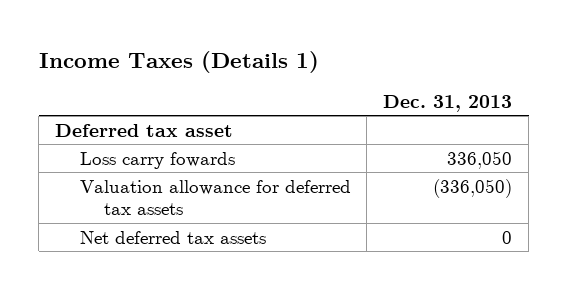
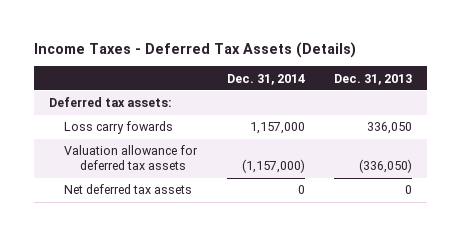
[38,51,319,74] Income Taxes (Details 1) -> [33,41,356,58] Income Taxes - Deferred Tax Assets (Details)
none -> [226,73,305,85] Dec. 31, 2014
[54,123,233,137] Deferred tax asset -> [48,97,172,108] Deferred tax assets:

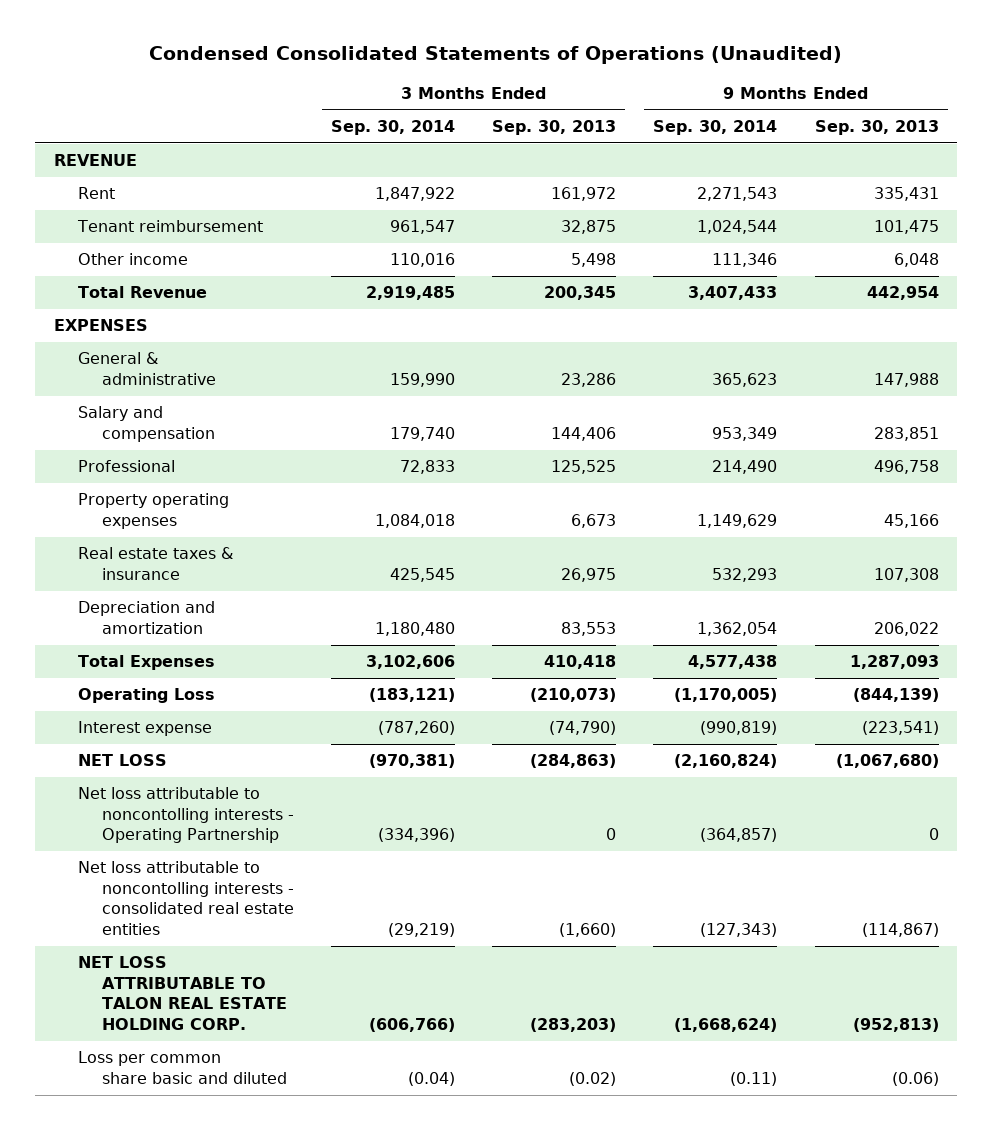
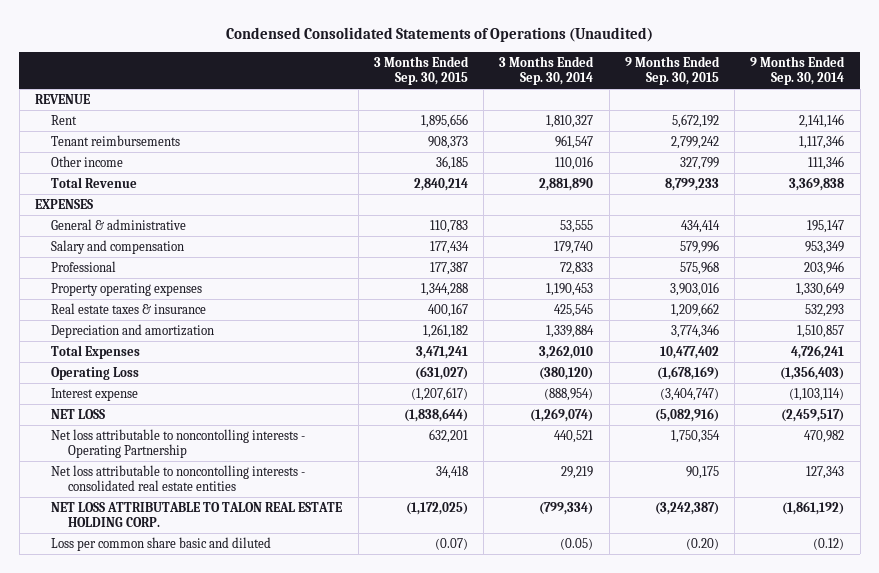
[492,119,617,135] Sep. 30, 2013 -> none
[814,119,939,135] Sep. 30, 2013 -> none
none -> [373,56,469,86] 3 Months Ended Sep. 30, 2015
none -> [624,56,720,86] 9 Months Ended Sep. 30, 2015
[375,187,456,202] 1,847,922 -> [546,114,594,128] 1,810,327
[697,187,778,202] 2,271,543 -> [799,113,845,128] 2,141,146
[76,220,263,233] Tenant reimbursement -> [51,134,181,146] Tenant reimbursements
[697,220,778,235] 1,024,544 -> [799,134,845,149] 1,117,346
[366,286,456,301] 2,919,485 -> [539,177,594,191] 2,881,890
[688,286,778,301] 3,407,433 -> [789,176,845,191] 3,369,838
[390,372,456,387] 159,990 -> [560,219,594,233] 53,555
[712,372,778,387] 365,623 -> [807,219,845,233] 195,147
[712,460,778,475] 214,490 -> [804,260,845,275] 203,946
[375,513,456,528] 1,084,018 -> [546,282,594,296] 1,190,453
[697,513,778,528] 1,149,629 -> [796,281,845,296] 1,330,649
[375,621,456,636] 1,180,480 -> [546,324,595,338] 1,339,884
[697,621,778,636] 1,362,054 -> [797,324,845,338] 1,510,857
[366,655,456,670] 3,102,606 -> [539,344,594,359] 3,262,010
[688,655,778,670] 4,577,438 -> [791,344,845,359] 4,726,241
[369,688,456,703] (183,121) -> [539,366,594,380] (380,120)
[674,688,778,703] (1,170,005) -> [780,365,845,380] (1,356,403)
[378,721,456,736] (787,260) -> [544,387,594,401] (888,954)
[700,721,778,736] (990,819) -> [789,387,845,401] (1,103,114)
[369,754,456,769] (970,381) -> [530,407,594,422] (1,269,074)
[674,754,778,769] (2,160,824) -> [781,408,845,422] (2,459,517)
[378,828,456,843] (334,396) -> [554,429,594,443] 440,521
[700,828,778,843] (364,857) -> [804,429,845,443] 470,982
[388,922,456,937] (29,219) -> [561,465,594,479] 29,219
[700,922,778,937] (127,343) -> [806,465,845,479] 127,343
[369,1017,456,1032] (606,766) -> [539,501,594,515] (799,334)
[674,1017,778,1032] (1,668,624) -> [782,500,845,515] (1,861,192)
[408,1071,456,1086] (0.04) -> [560,537,594,550] (0.05)
[730,1071,778,1086] (0.11) -> [813,537,845,550] (0.12)

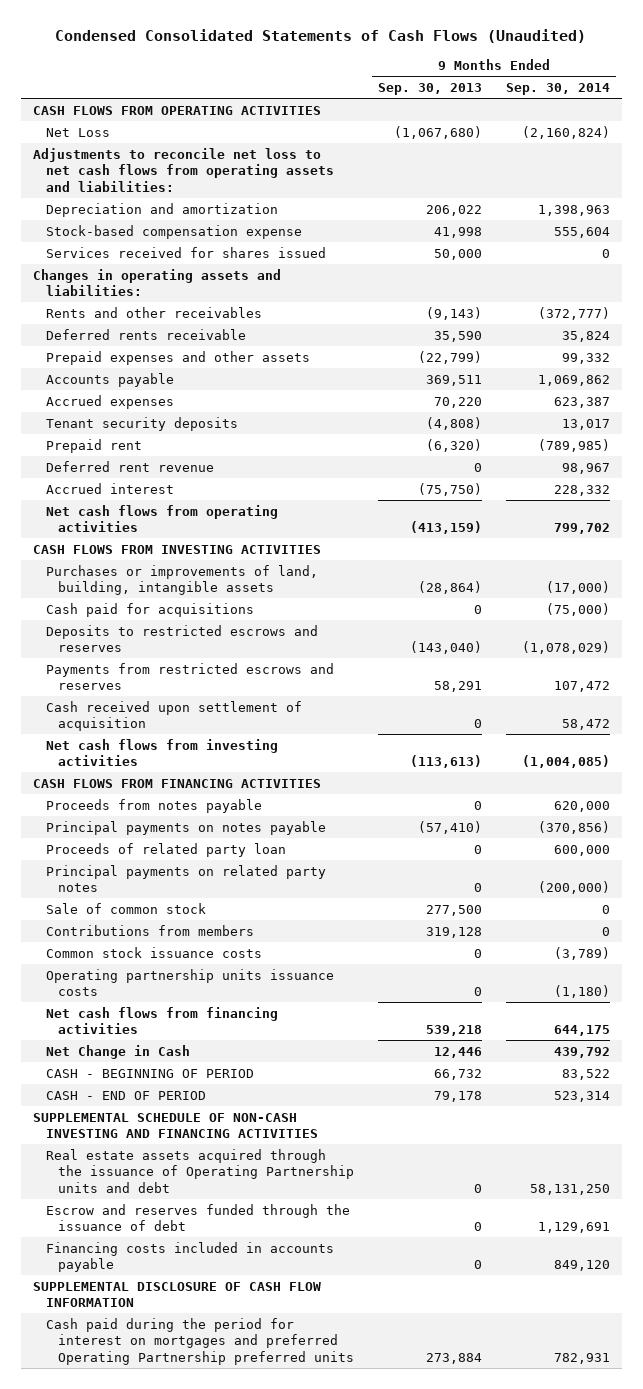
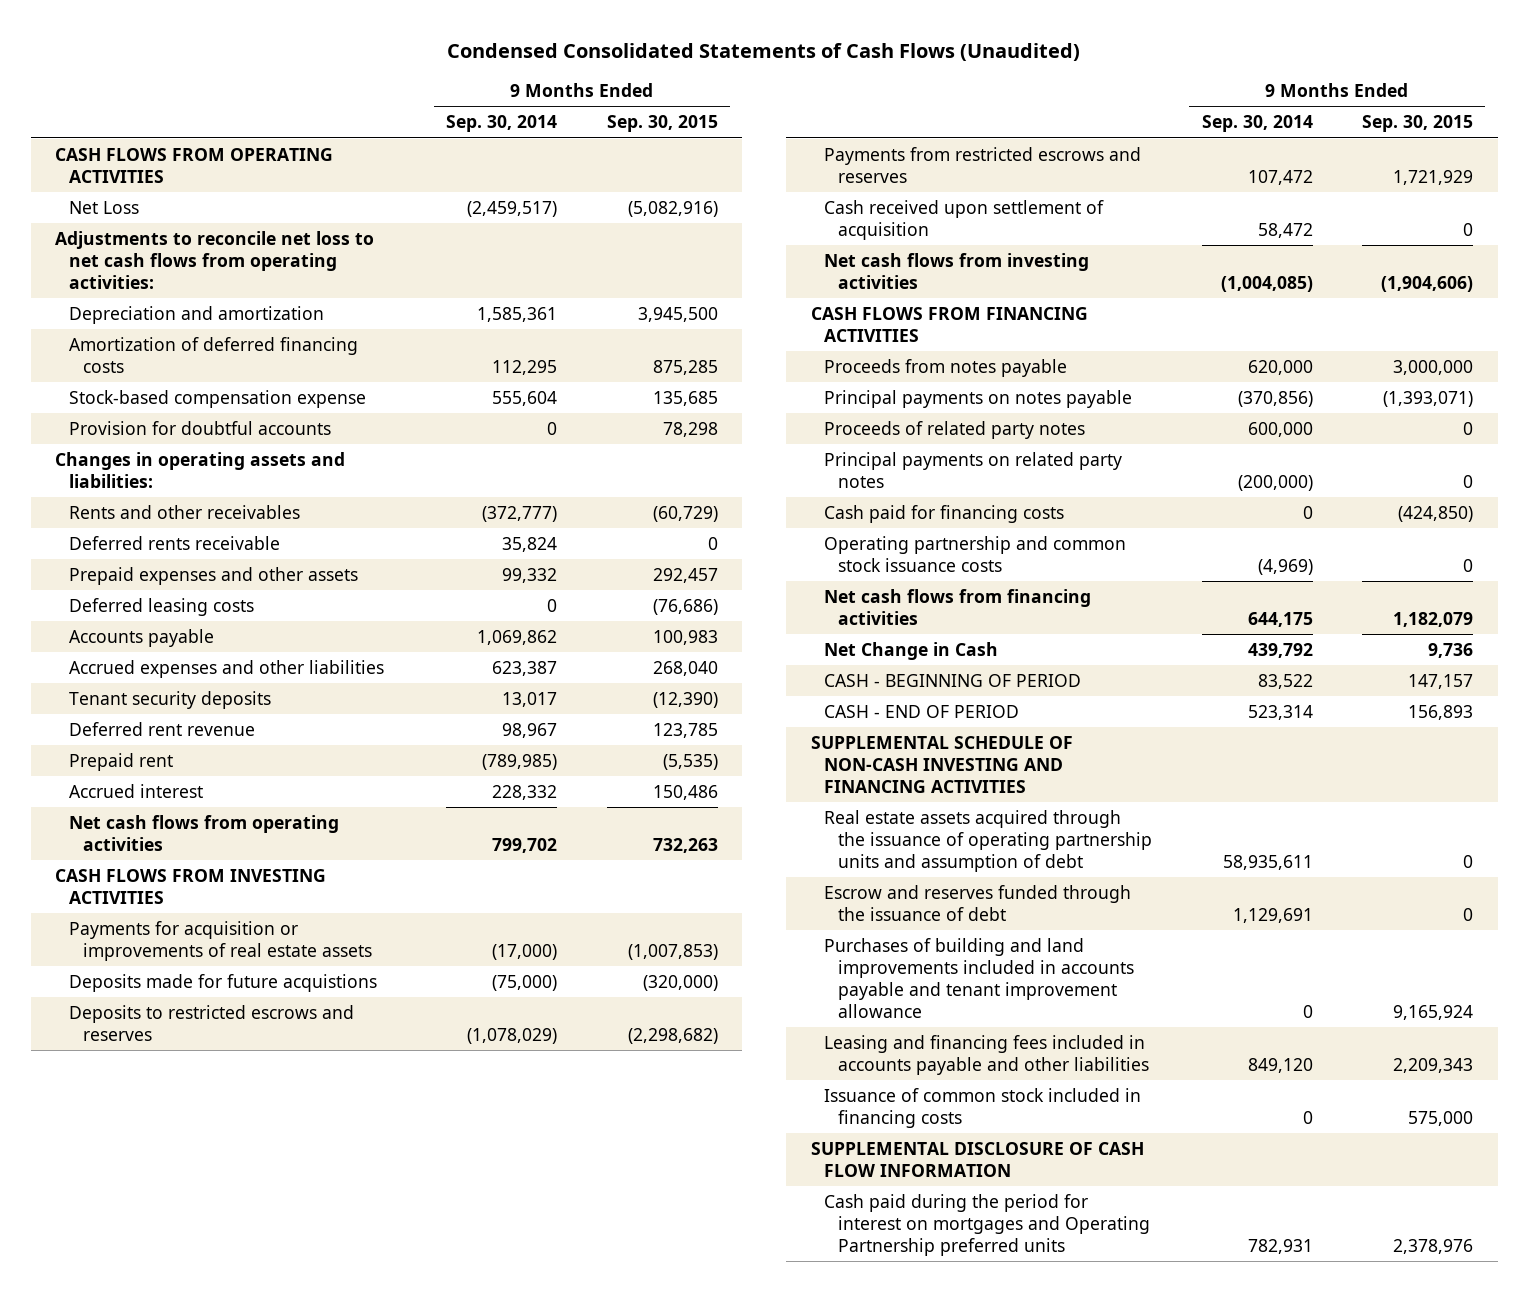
[378,83,483,96] Sep. 30, 2013 -> none
none -> [606,115,718,133] Sep. 30, 2015
[521,125,610,139] (2,160,824) -> [467,200,558,217] (2,459,517)
[33,147,334,192] Adjustments to reconcile net loss to net cash flows from operating assets and liabilities: -> [55,230,375,289] Adjustments to reconcile net loss to net cash flows from operating activities:
[537,204,610,216] 1,398,963 -> [477,306,558,322] 1,585,361
none -> [69,336,359,373] Amortization of deferred financing costs
[45,246,326,258] Services received for shares issued -> none
none -> [69,420,332,435] Provision for doubtful accounts
none -> [69,597,255,616] Deferred leasing costs
[45,394,174,409] Accrued expenses -> [69,659,385,678] Accrued expenses and other liabilities
[45,438,142,453] Prepaid rent -> [69,752,174,771] Prepaid rent
[45,564,318,596] Purchases or improvements of land, building, intangible assets -> none
[45,602,254,617] Cash paid for acquisitions -> none
none -> [69,920,372,961] Payments for acquisition or improvements of real estate assets
none -> [69,973,378,992] Deposits made for future acquistions
[45,842,286,857] Proceeds of related party loan -> [824,420,1086,439] Proceeds of related party notes
[45,902,206,914] Sale of common stock -> none
[45,924,254,936] Contributions from members -> none
[45,968,334,997] Operating partnership units issuance costs -> none
none -> [824,504,1065,523] Cash paid for financing costs
[45,946,262,958] Common stock issuance costs -> [824,535,1127,572] Operating partnership and common stock issuance costs
[553,946,610,960] (3,789) -> [1257,558,1313,575] (4,969)
[45,1148,355,1193] Real estate assets acquired through the issuance of Operating Partnership units and debt -> [824,809,1153,872] Real estate assets acquired through the issuance of operating partnership units and assumption of debt
[529,1183,610,1195] 58,131,250 -> [1222,854,1313,870] 58,935,611
none -> [824,937,1135,1018] Purchases of building and land improvements included in accounts payable and tenant improvement allowance
none -> [824,1034,1150,1075] Leasing and financing fees included in accounts payable and other liabilities
[45,1241,334,1273] Financing costs included in accounts payable -> [824,1087,1142,1128] Issuance of common stock included in financing costs
[553,1260,610,1272] 849,120 -> [1302,1110,1313,1124] 0
[45,1317,355,1365] Cash paid during the period for interest on mortgages and preferred Operating Partnership preferred units -> [824,1193,1151,1256] Cash paid during the period for interest on mortgages and Operating Partnership preferred units

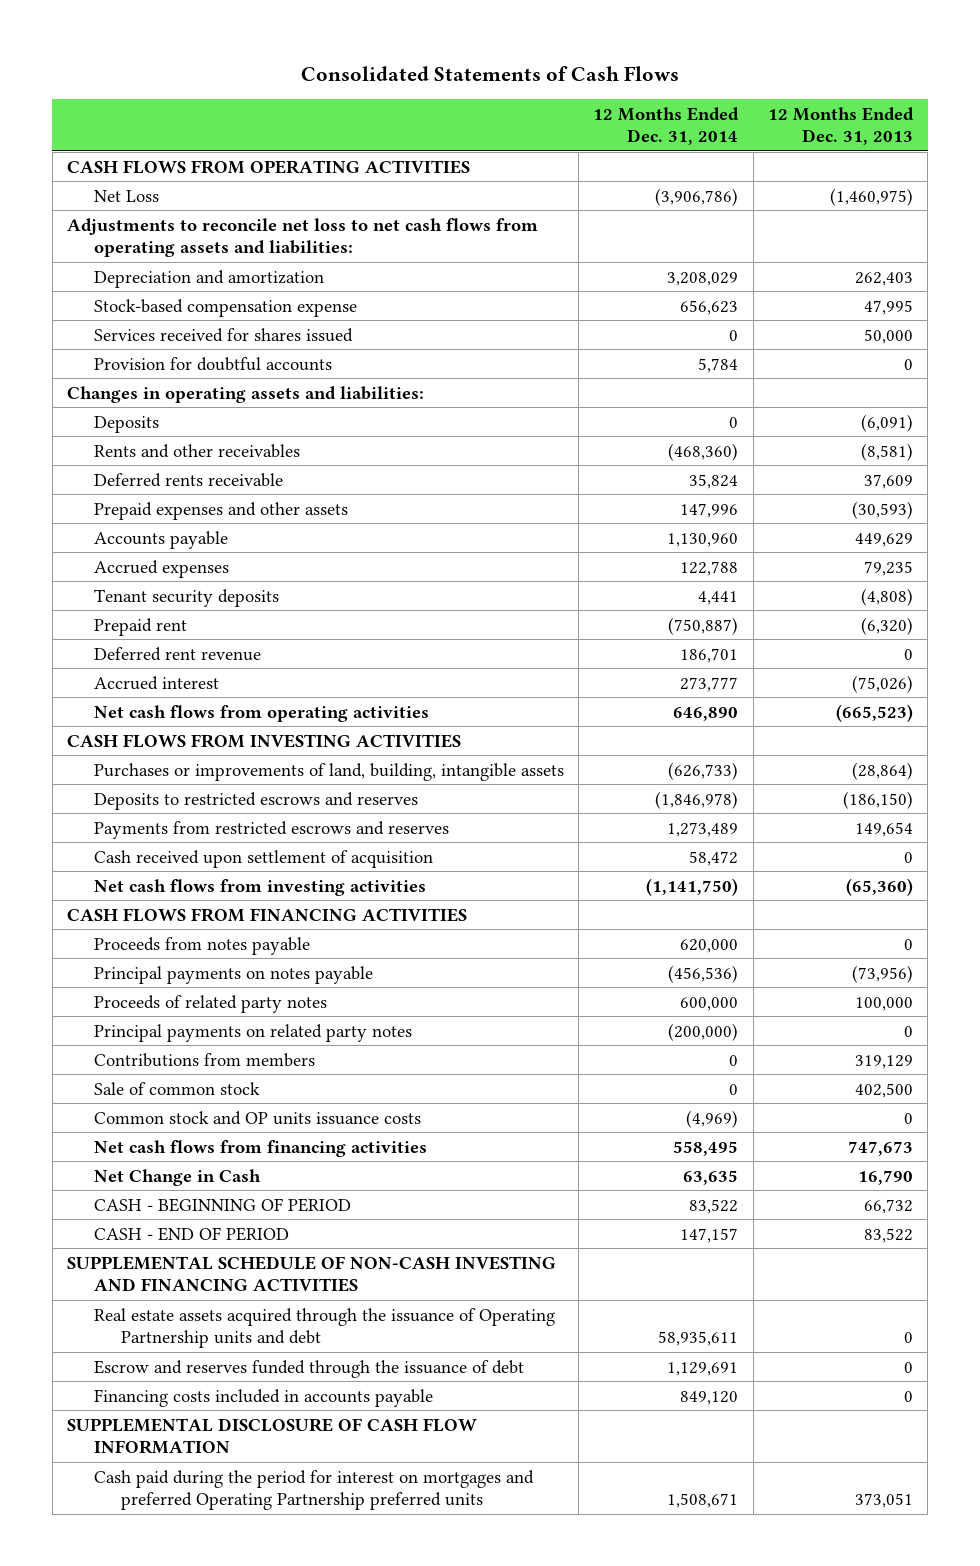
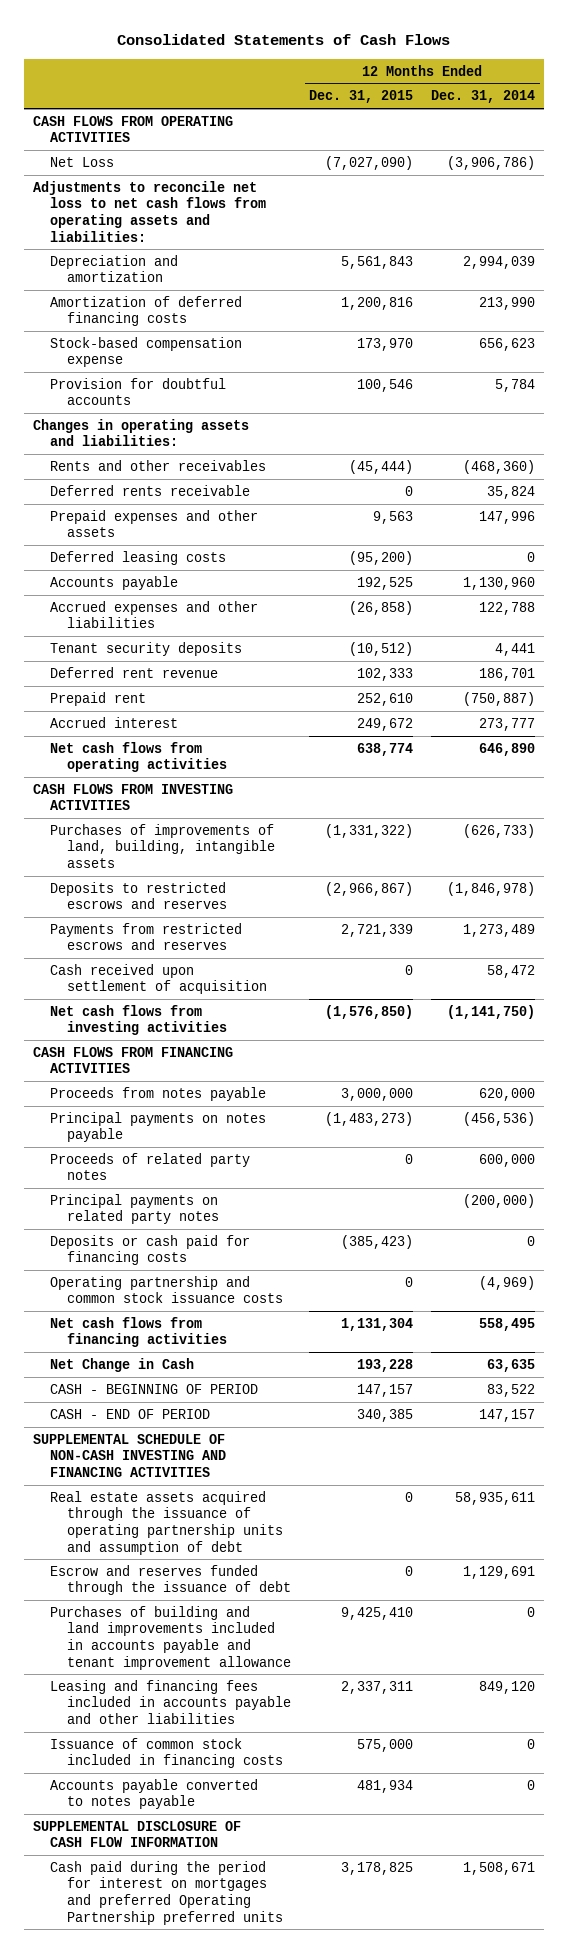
[767,106,914,145] 12 Months Ended Dec. 31, 2013 -> none
none -> [309,90,414,104] Dec. 31, 2015
[667,271,739,286] 3,208,029 -> [463,255,536,269] 2,994,039
none -> [50,295,243,327] Amortization of deferred financing costs
[93,327,353,342] Services received for shares issued -> none
[93,415,159,433] Deposits -> none
none -> [50,550,227,565] Deferred leasing costs
[93,559,229,578] Accrued expenses -> [50,600,259,629] Accrued expenses and other liabilities
[93,617,187,636] Prepaid rent -> [50,691,147,706] Prepaid rent
[93,762,564,781] Purchases or improvements of land, building, intangible assets -> [50,823,276,869] Purchases of improvements of land, building, intangible assets
[93,1052,315,1067] Contributions from members -> none
[93,1081,260,1095] Sale of common stock -> none
none -> [50,1234,251,1266] Deposits or cash paid for financing costs
[93,1110,421,1125] Common stock and OP units issuance costs -> [50,1275,284,1304] Operating partnership and common stock issuance costs
[93,1307,555,1348] Real estate assets acquired through the issuance of Operating Partnership units and debt -> [50,1490,284,1555] Real estate assets acquired through the issuance of operating partnership units and assumption of debt
none -> [50,1605,292,1670] Purchases of building and land improvements included in accounts payable and tenant improvement allowance
none -> [50,1679,292,1725] Leasing and financing fees included in accounts payable and other liabilities
[93,1388,433,1407] Financing costs included in accounts payable -> [50,1737,284,1769] Issuance of common stock included in financing costs
[680,1390,739,1405] 849,120 -> [527,1738,536,1749] 0
none -> [50,1778,259,1810] Accounts payable converted to notes payable

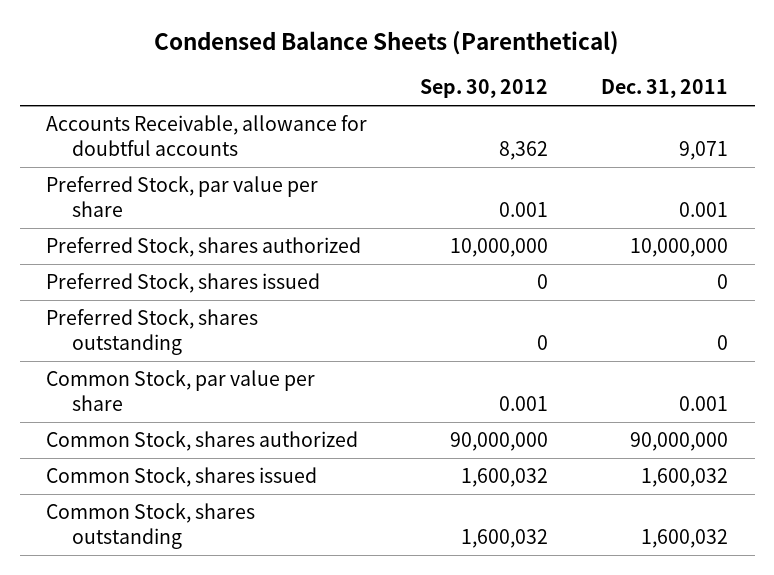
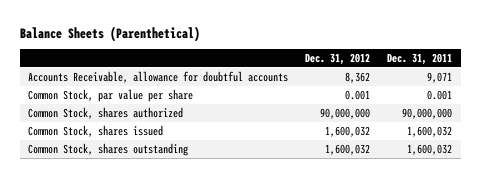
[154,30,620,55] Condensed Balance Sheets (Parenthetical) -> [19,25,200,42] Balance Sheets (Parenthetical)
[420,79,549,99] Sep. 30, 2012 -> none
none -> [305,53,371,66] Dec. 31, 2012
[46,175,319,218] Preferred Stock, par value per share -> none
[46,236,362,257] Preferred Stock, shares authorized -> none
[46,272,321,293] Preferred Stock, shares issued -> none
[46,308,259,356] Preferred Stock, shares outstanding -> none

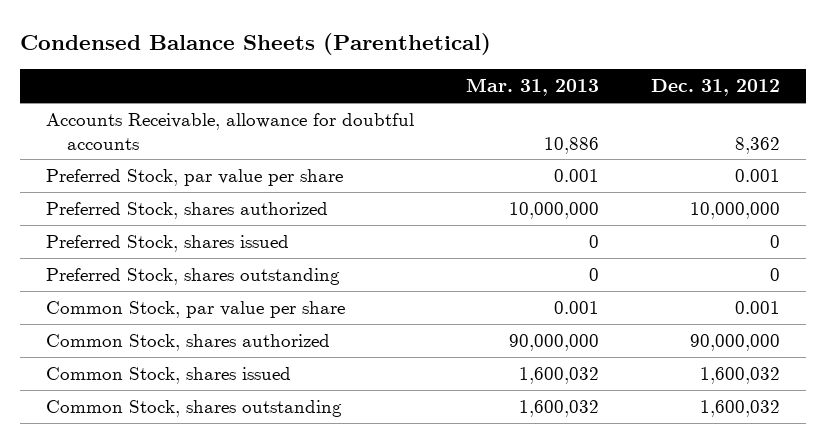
[19,25,200,42] Balance Sheets (Parenthetical) -> [20,33,492,56] Condensed Balance Sheets (Parenthetical)
[387,53,453,66] Dec. 31, 2011 -> none
none -> [466,78,600,97] Mar. 31, 2013
none -> [46,169,344,187] Preferred Stock, par value per share
none -> [46,202,329,220] Preferred Stock, shares authorized
none -> [46,235,290,253] Preferred Stock, shares issued
none -> [46,268,341,286] Preferred Stock, shares outstanding

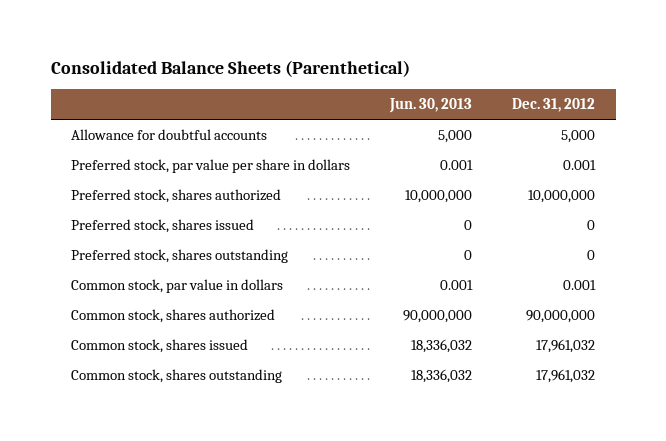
[20,33,492,56] Condensed Balance Sheets (Parenthetical) -> [50,60,410,78] Consolidated Balance Sheets (Parenthetical)
[466,78,600,97] Mar. 31, 2013 -> none
none -> [389,98,473,114] Jun. 30, 2013
[46,113,415,150] Accounts Receivable, allowance for doubtful accounts -> [70,129,267,141] Allowance for doubtful accounts
[735,136,781,154] 8,362 -> [561,130,596,144] 5,000
[46,169,344,187] Preferred Stock, par value per share -> [70,159,350,174] Preferred stock, par value per share in dollars
[46,202,329,220] Preferred Stock, shares authorized -> [70,189,281,204] Preferred stock, shares authorized
[46,235,290,253] Preferred Stock, shares issued -> [70,219,254,234] Preferred stock, shares issued
[46,268,341,286] Preferred Stock, shares outstanding -> [70,249,288,264] Preferred stock, shares outstanding
[46,301,346,319] Common Stock, par value per share -> [70,279,283,294] Common stock, par value in dollars
[46,334,331,352] Common Stock, shares authorized -> [70,309,275,324] Common stock, shares authorized
[46,367,292,385] Common Stock, shares issued -> [70,339,248,354] Common stock, shares issued
[700,367,781,385] 1,600,032 -> [536,339,596,354] 17,961,032
[46,400,343,418] Common Stock, shares outstanding -> [70,369,282,384] Common stock, shares outstanding
[700,400,781,418] 1,600,032 -> [536,369,596,384] 17,961,032

